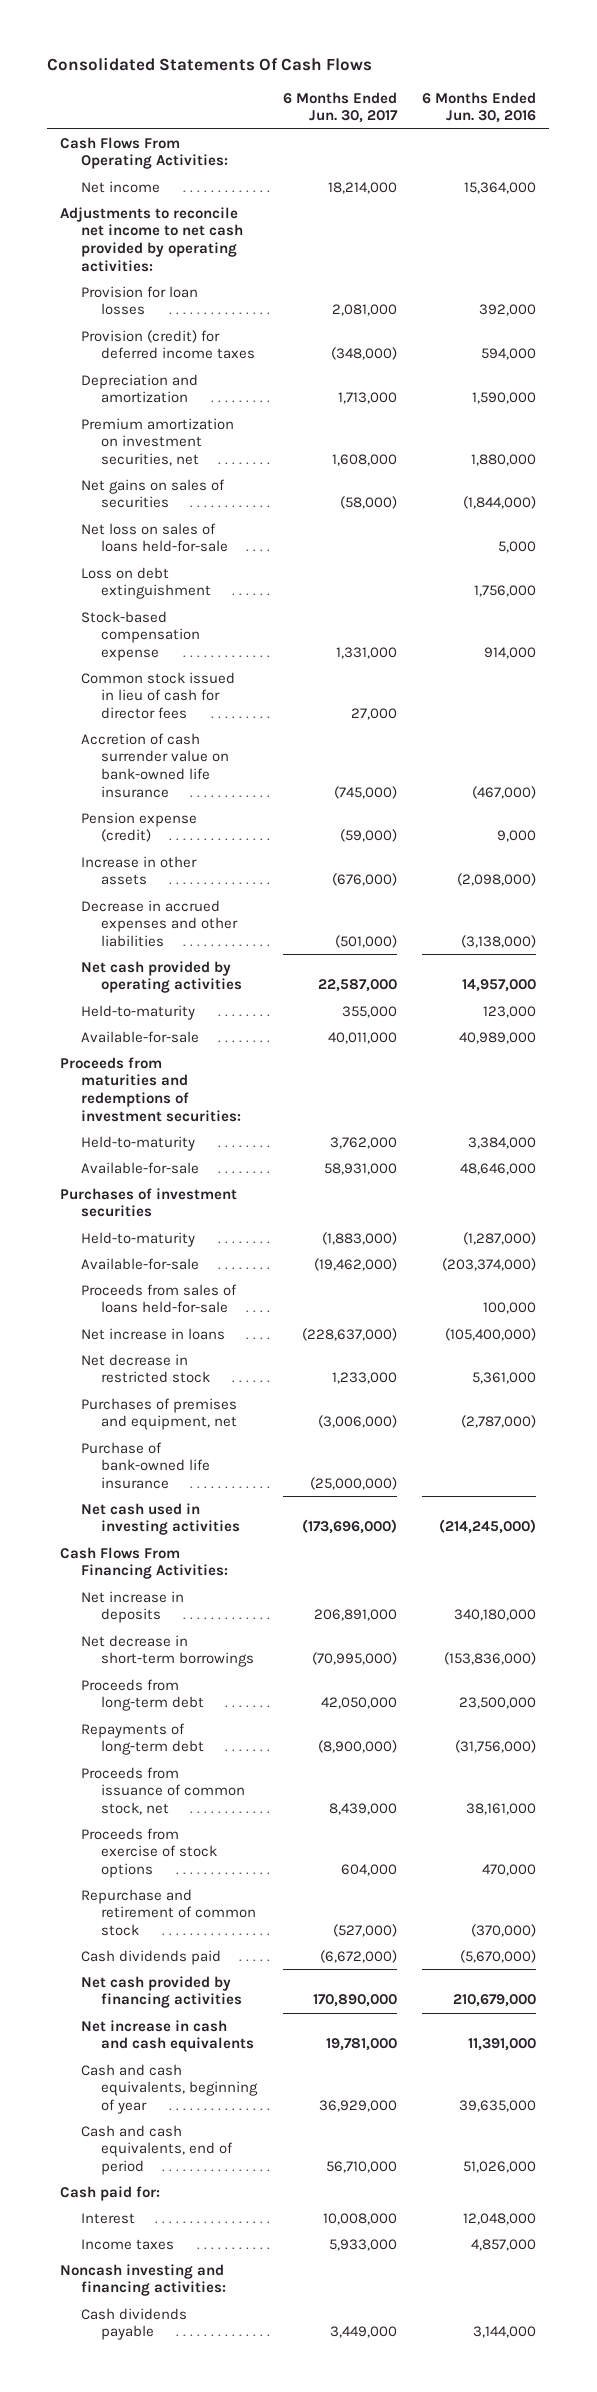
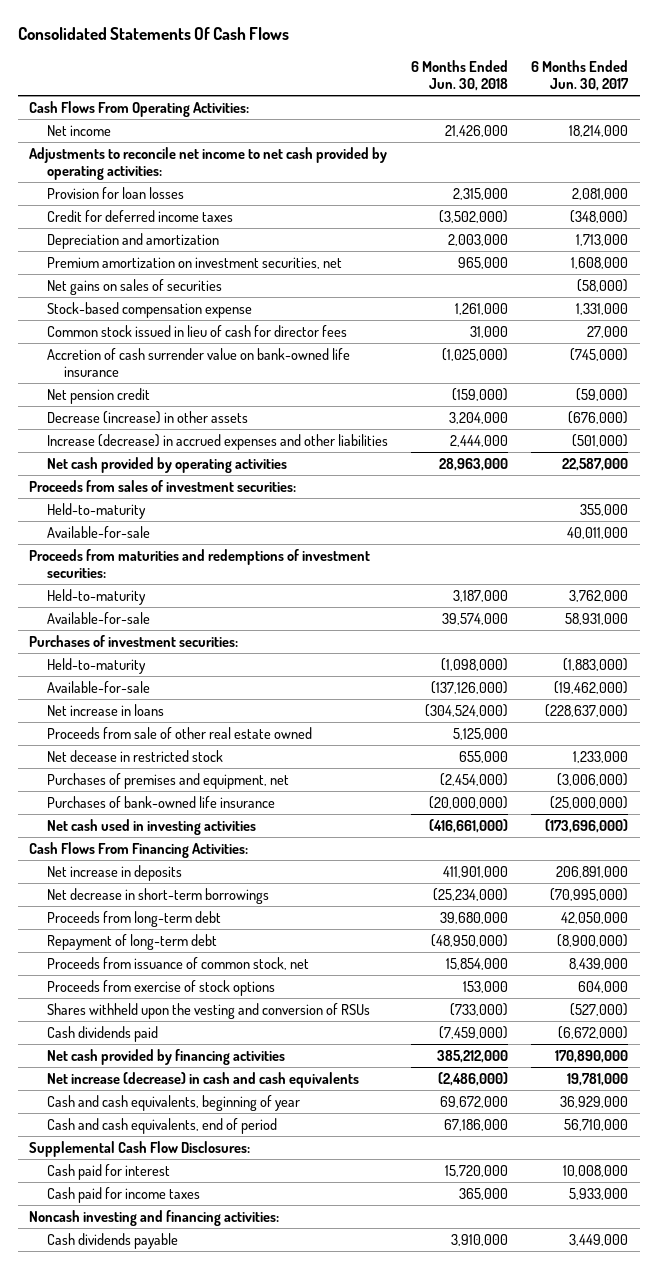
[422,91,537,124] 6 Months Ended Jun. 30, 2016 -> none
none -> [410,59,508,92] 6 Months Ended Jun. 30, 2018
[80,329,256,360] Provision (credit) for deferred income taxes -> [46,209,233,222] Credit for deferred income taxes
[80,522,229,553] Net loss on sales of loans held-for-sale -> none
[80,566,212,600] Loss on debt extinguishment -> none
[80,811,197,843] Pension expense (credit) -> [46,387,150,404] Net pension credit
[80,855,197,886] Increase in other assets -> [46,410,248,424] Decrease (increase) in other assets
[80,899,239,947] Decrease in accrued expenses and other liabilities -> [46,433,388,450] Increase (decrease) in accrued expenses and other liabilities
none -> [29,479,297,492] Proceeds from sales of investment securities:
[60,1187,238,1218] Purchases of investment securities -> [29,634,239,647] Purchases of investment securities:
[80,1283,237,1314] Proceeds from sales of loans held-for-sale -> none
none -> [46,726,312,739] Proceeds from sale of other real estate owned
[80,1353,211,1384] Net decrease in restricted stock -> [46,749,223,762] Net decease in restricted stock
[80,1441,211,1489] Purchase of bank-owned life insurance -> [46,795,275,808] Purchases of bank-owned life insurance
[80,1722,205,1756] Repayments of long-term debt -> [46,933,217,950] Repayment of long-term debt
[80,1888,257,1936] Repurchase and retirement of common stock -> [46,1002,370,1019] Shares withheld upon the vesting and conversion of RSUs
[80,2019,255,2053] Net increase in cash and cash equivalents -> [46,1071,359,1088] Net increase (decrease) in cash and cash equivalents
[60,2185,161,2201] Cash paid for: -> none
none -> [29,1140,251,1157] Supplemental Cash Flow Disclosures:
[80,2212,135,2224] Interest -> [46,1163,170,1180] Cash paid for interest
[80,2238,174,2250] Income taxes -> [46,1186,200,1203] Cash paid for income taxes

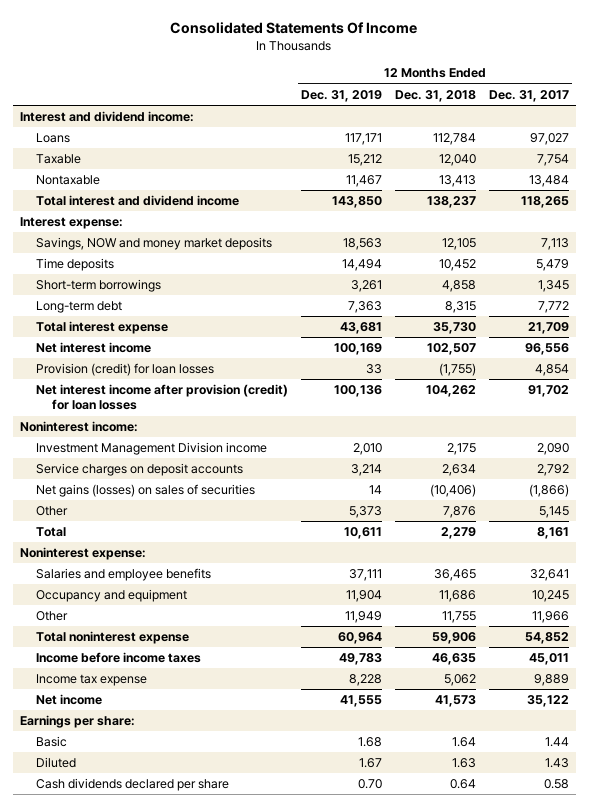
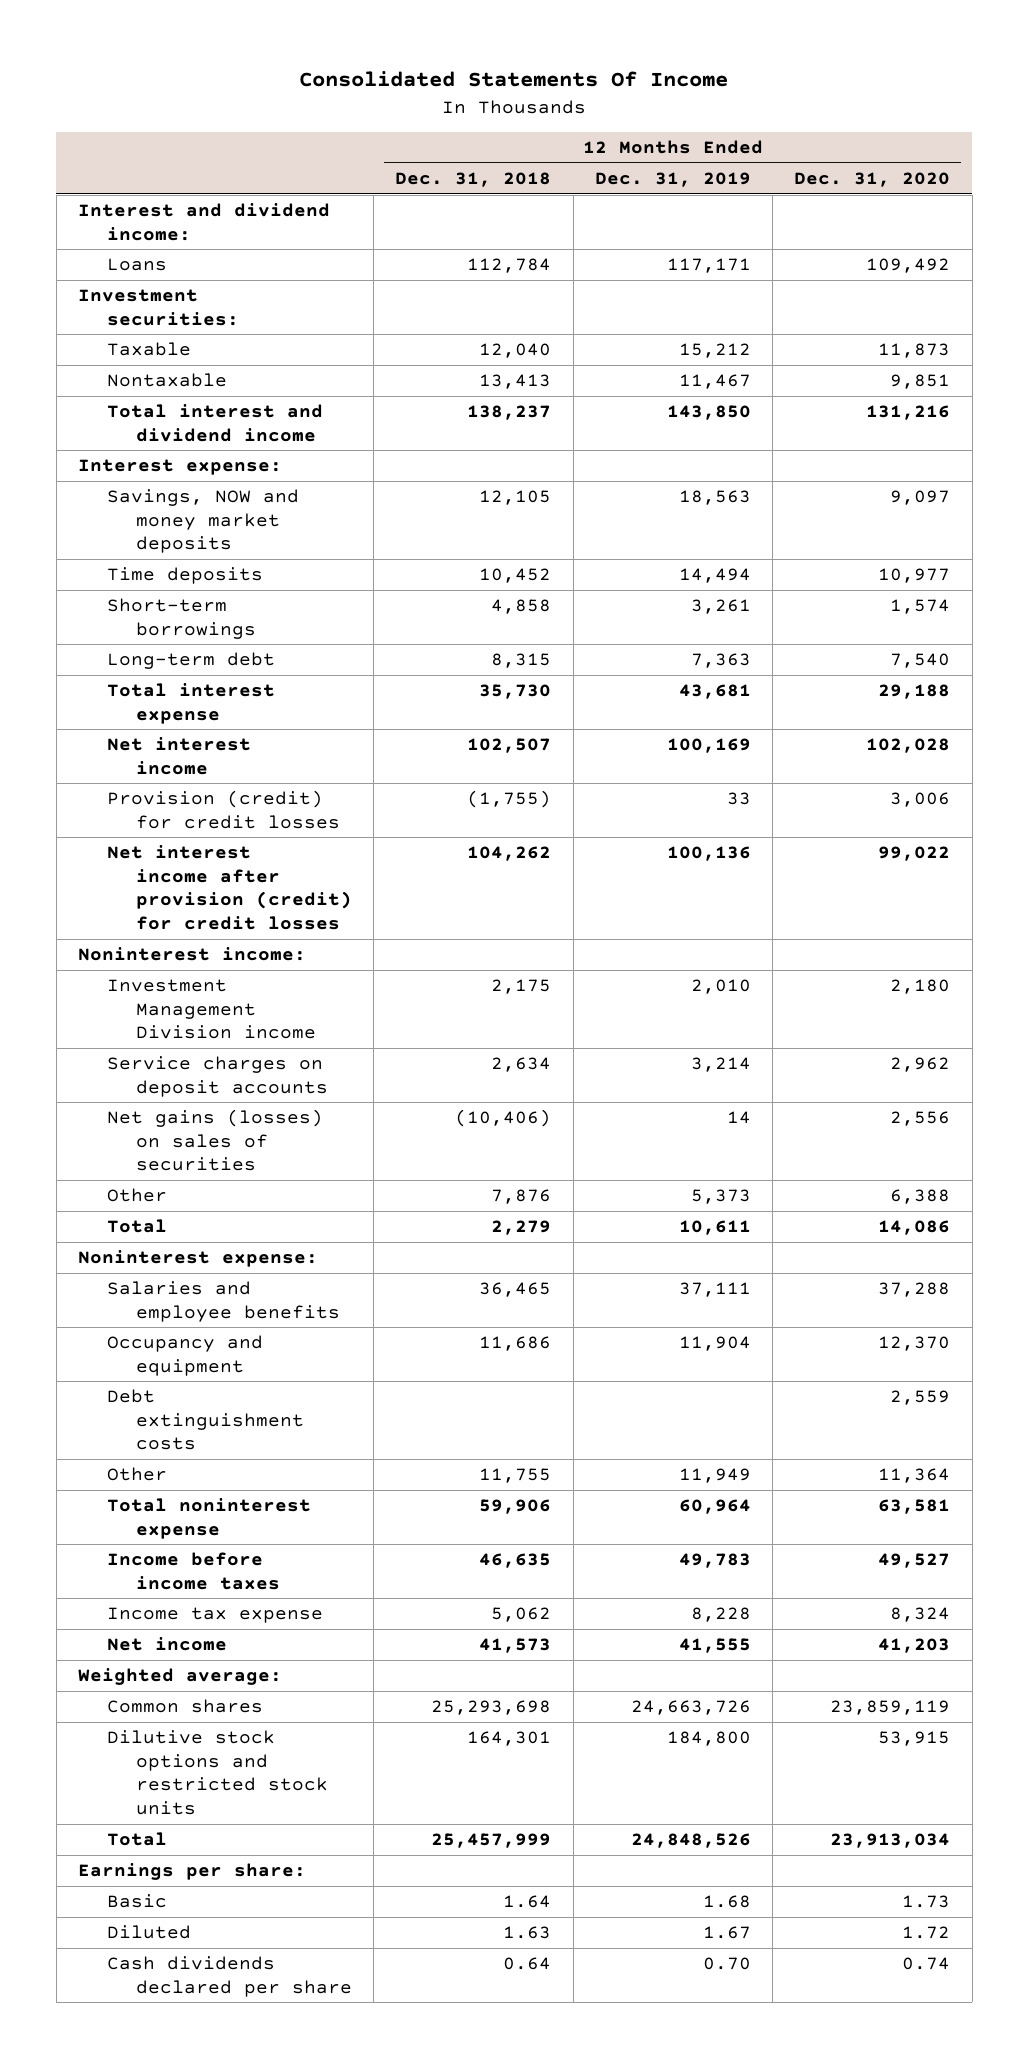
[488,89,569,102] Dec. 31, 2017 -> none
none -> [794,172,951,188] Dec. 31, 2020
none -> [78,289,239,326] Investment securities:
[35,363,214,377] Provision (credit) for loan losses -> [106,790,340,829] Provision (credit) for credit losses
[35,384,288,411] Net interest income after provision (credit) for loan losses -> [106,845,352,931] Net interest income after provision (credit) for credit losses
none -> [106,1389,304,1451] Debt extinguishment costs
none -> [78,1668,283,1686] Weighted average:
none -> [106,1699,263,1714] Common shares
none -> [106,1730,328,1816] Dilutive stock options and restricted stock units
none -> [106,1832,167,1847] Total

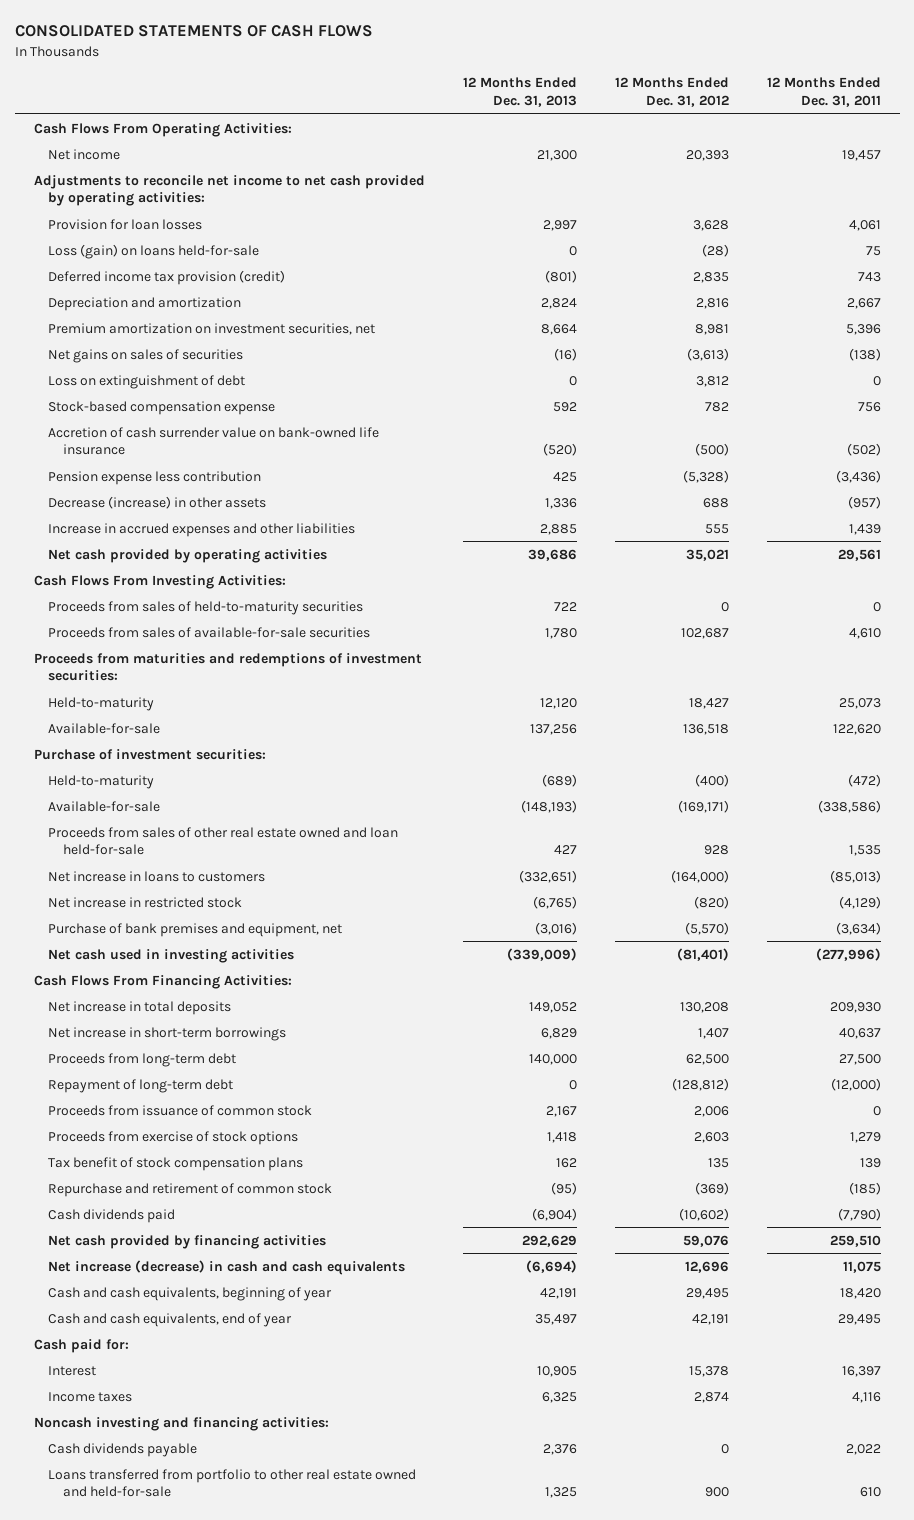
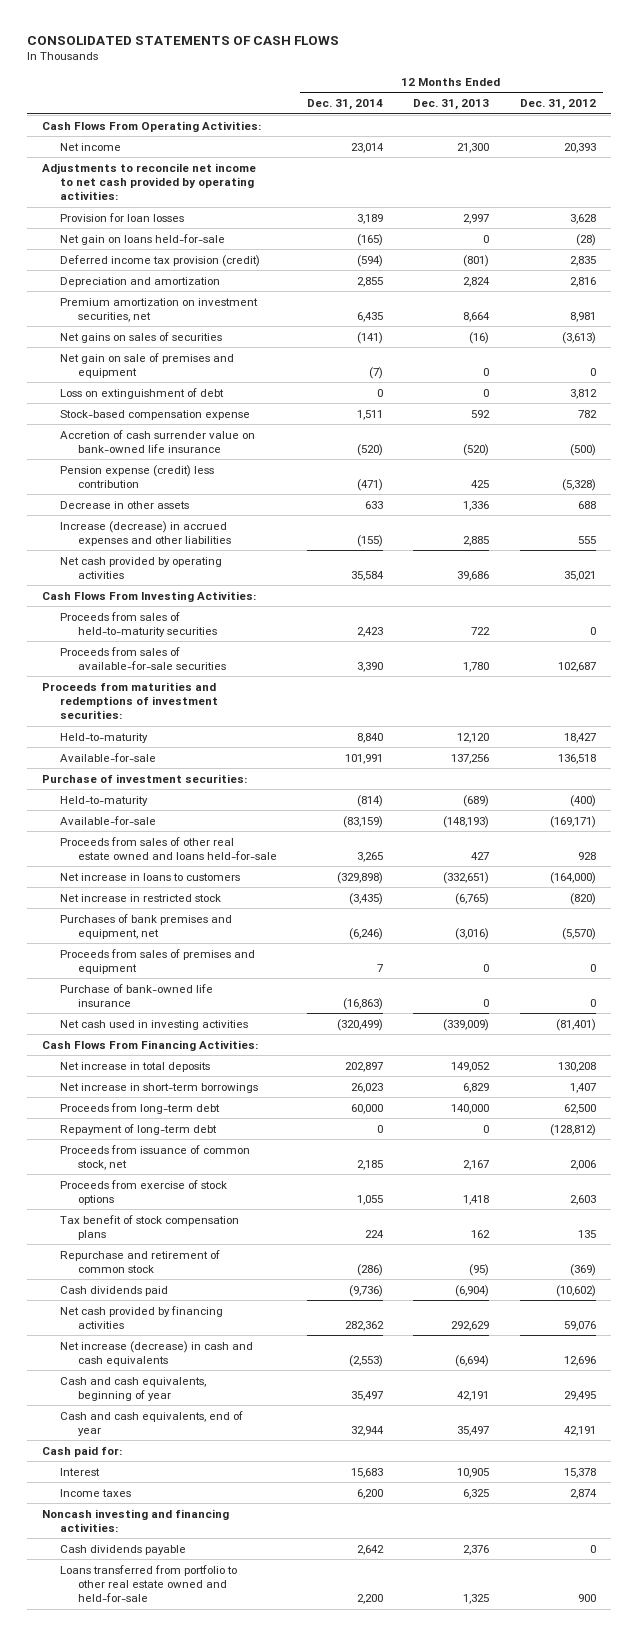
[766,77,881,107] 12 Months Ended Dec. 31, 2011 -> none
none -> [307,99,384,111] Dec. 31, 2014
[48,243,260,259] Loss (gain) on loans held-for-sale -> [59,233,225,245] Net gain on loans held-for-sale
none -> [59,352,234,378] Net gain on sale of premises and equipment
[48,470,262,485] Pension expense less contribution -> [59,464,214,488] Pension expense (credit) less contribution
[48,495,267,509] Decrease (increase) in other assets -> [59,500,189,509] Decrease in other assets
[48,522,356,537] Increase in accrued expenses and other liabilities -> [59,520,231,546] Increase (decrease) in accrued expenses and other liabilities
[48,826,399,856] Proceeds from sales of other real estate owned and loan held-for-sale -> [59,836,277,860] Proceeds from sales of other real estate owned and loans held-for-sale
[48,922,343,937] Purchase of bank premises and equipment, net -> [59,913,232,939] Purchases of bank premises and equipment, net
none -> [59,948,255,974] Proceeds from sales of premises and equipment
none -> [59,983,213,1007] Purchase of bank-owned life insurance
[48,1104,313,1116] Proceeds from issuance of common stock -> [59,1144,250,1170] Proceeds from issuance of common stock, net

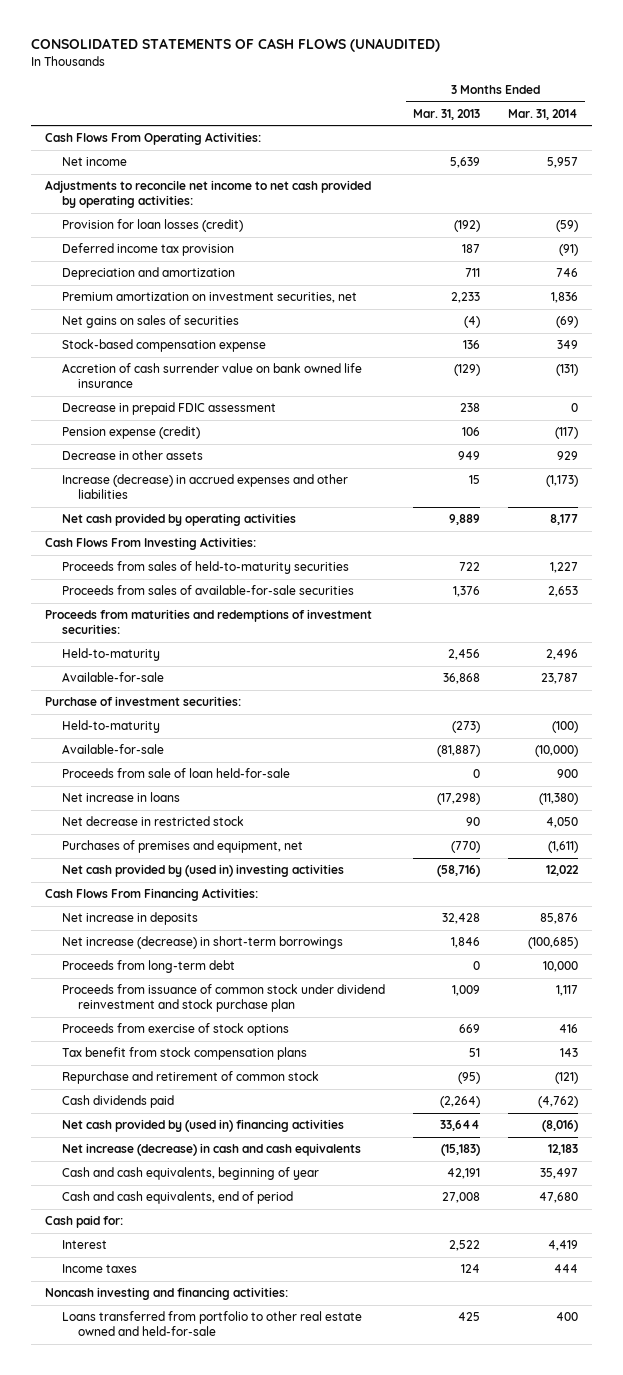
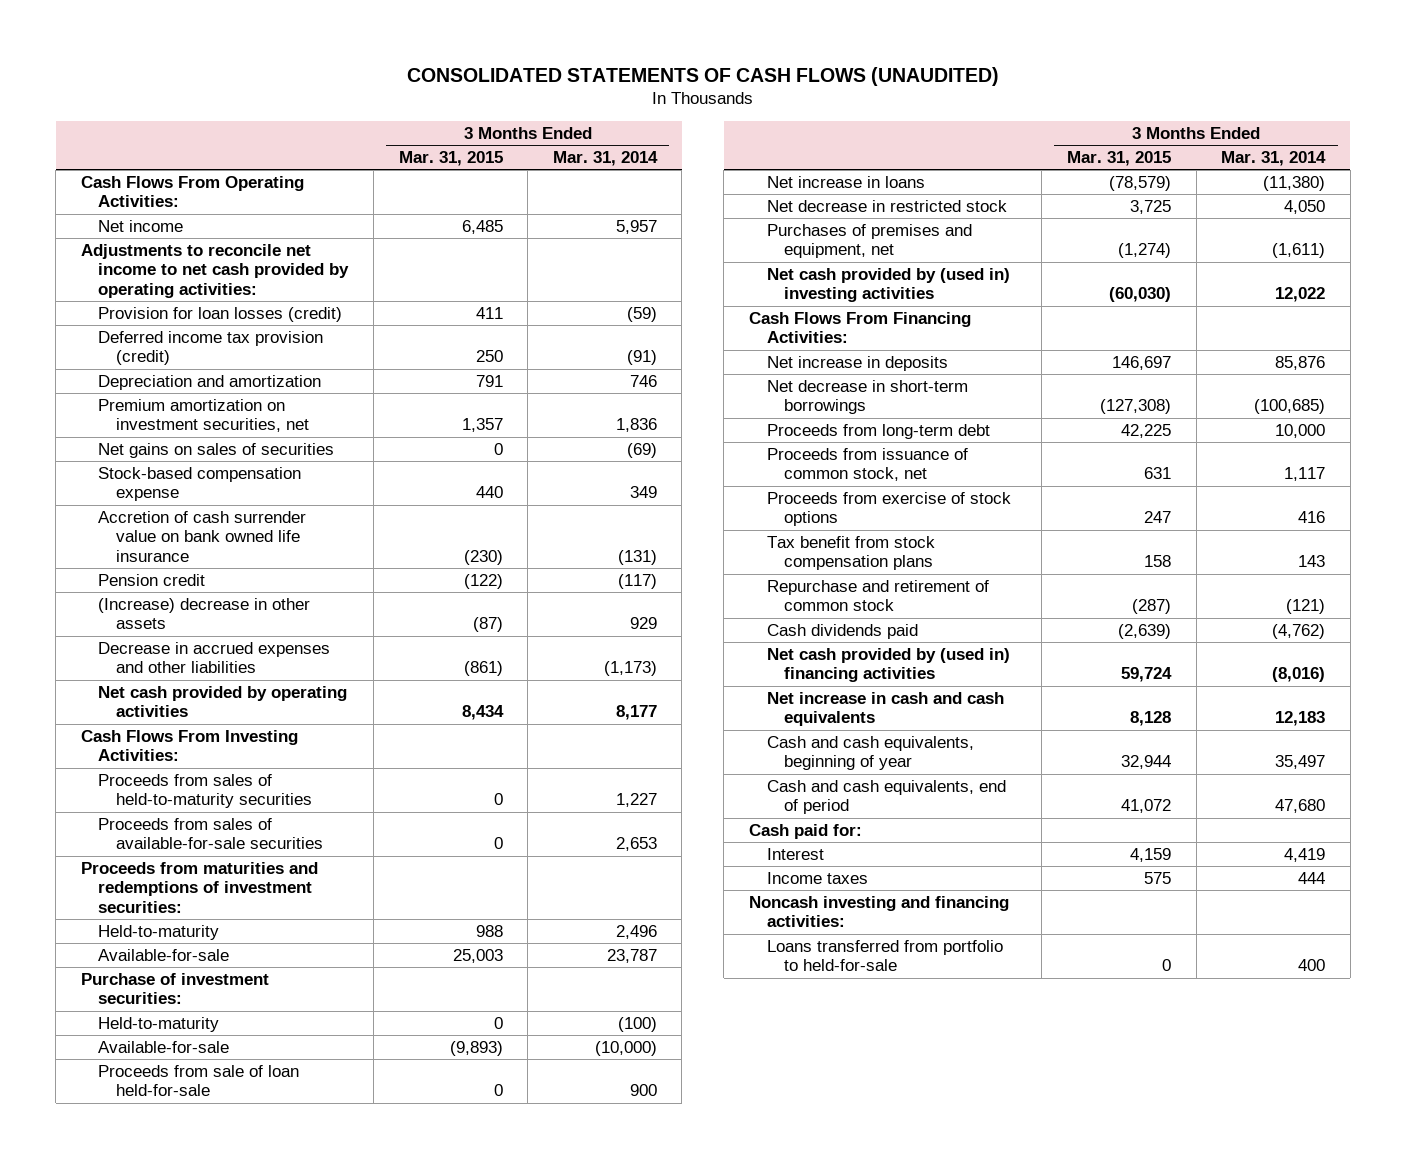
[412,108,480,120] Mar. 31, 2013 -> none
none -> [398,150,503,166] Mar. 31, 2015
[61,243,234,257] Deferred income tax provision -> [98,330,324,366] Deferred income tax provision (credit)
[61,402,276,416] Decrease in prepaid FDIC assessment -> none
[61,426,200,440] Pension expense (credit) -> [98,573,206,586] Pension credit
[61,450,203,461] Decrease in other assets -> [98,597,311,630] (Increase) decrease in other assets
[61,474,348,500] Increase (decrease) in accrued expenses and other liabilities -> [98,641,331,674] Decrease in accrued expenses and other liabilities
[61,936,343,950] Net increase (decrease) in short-term borrowings -> [766,379,968,415] Net decrease in short-term borrowings
[61,984,385,1013] Proceeds from issuance of common stock under dividend reinvestment and stock purchase plan -> [766,447,968,482] Proceeds from issuance of common stock, net
[61,1143,361,1157] Net increase (decrease) in cash and cash equivalents -> [766,691,1004,727] Net increase in cash and cash equivalents
[61,1311,362,1337] Loans transferred from portfolio to other real estate owned and held-for-sale -> [766,939,1003,972] Loans transferred from portfolio to held-for-sale

